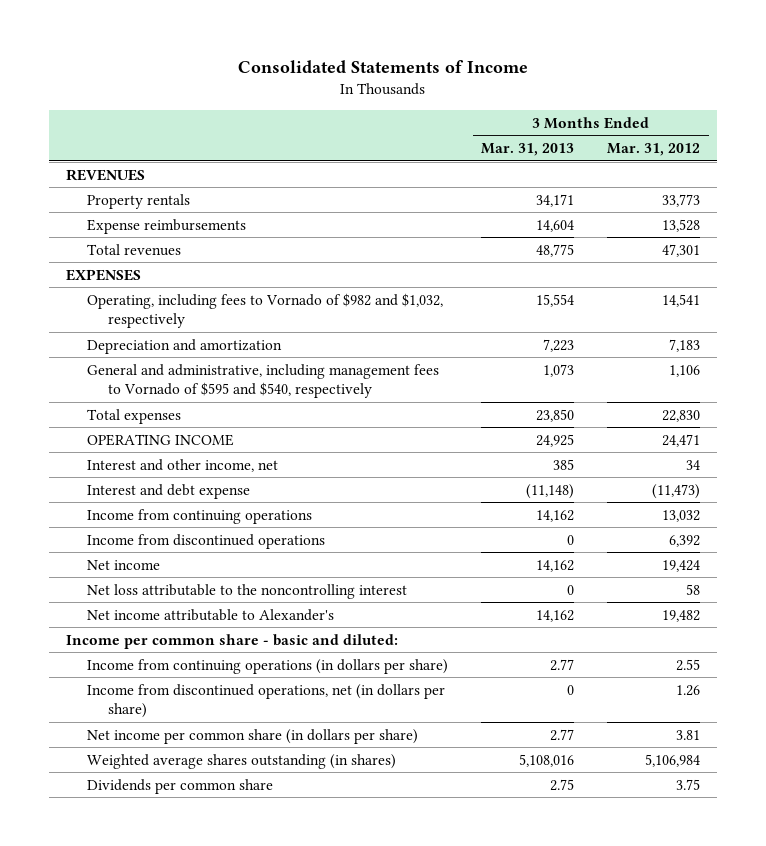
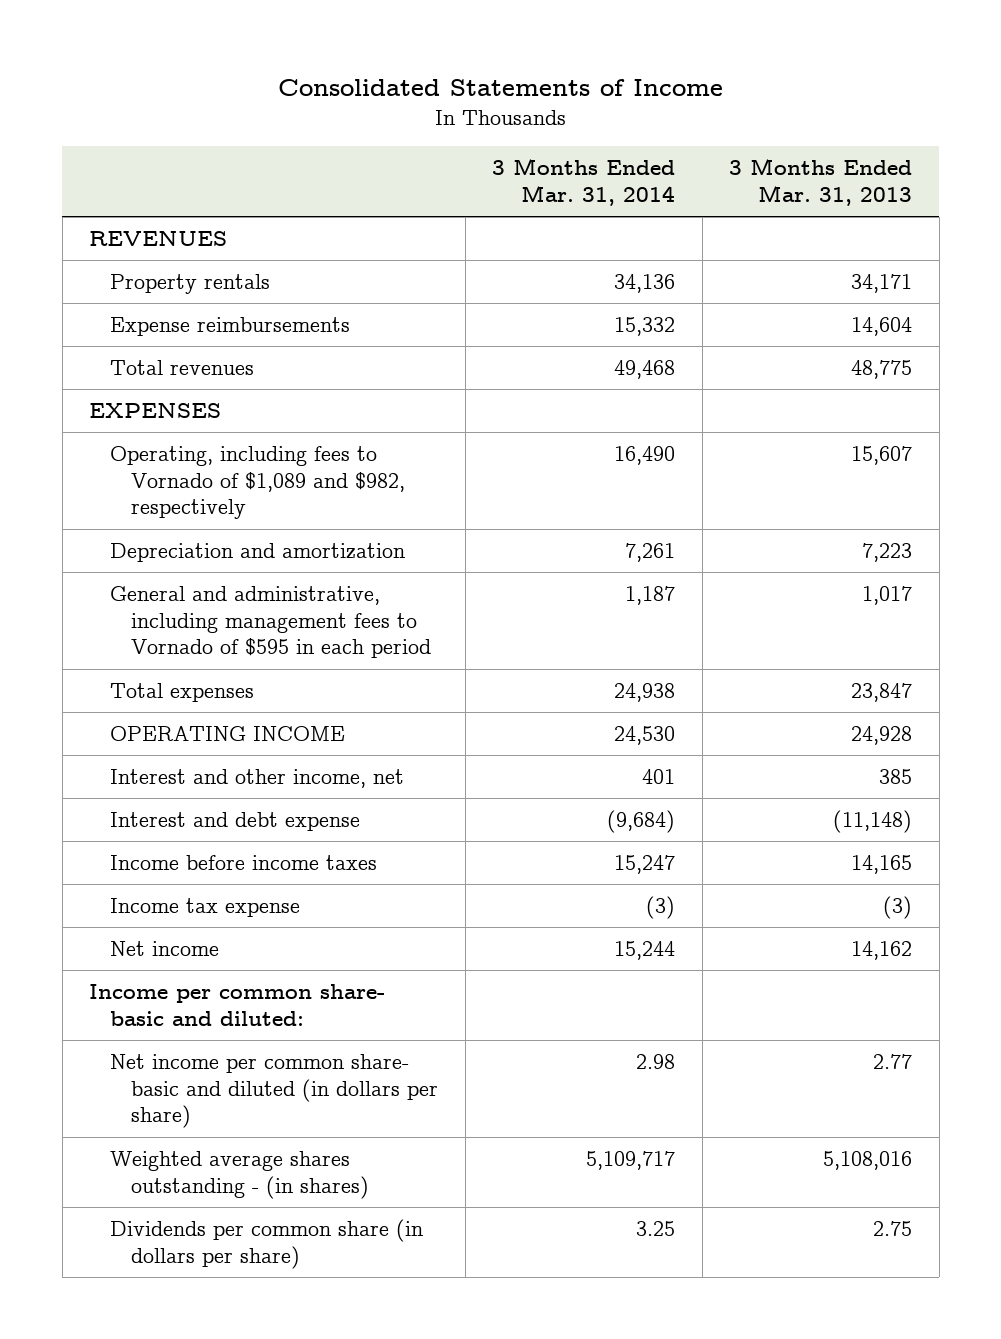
[607,143,701,157] Mar. 31, 2012 -> none
none -> [492,158,676,206] 3 Months Ended Mar. 31, 2014
[86,292,443,329] Operating, including fees to Vornado of $982 and $1,032, respectively -> [110,446,406,520] Operating, including fees to Vornado of $1,089 and $982, respectively
[536,293,575,307] 15,554 -> [851,446,913,466] 15,607
[86,363,439,399] General and administrative, including management fees to Vornado of $595 and $540, respectively -> [110,586,432,659] General and administrative, including management fees to Vornado of $595 in each period
[543,363,575,377] 1,073 -> [862,586,913,606] 1,017
[536,408,575,422] 23,850 -> [851,683,913,703] 23,847
[536,433,575,447] 24,925 -> [851,726,913,746] 24,928
[86,508,312,524] Income from continuing operations -> none
[86,533,325,549] Income from discontinued operations -> none
none -> [110,855,378,871] Income before income taxes
none -> [110,898,301,918] Income tax expense
[86,583,407,599] Net loss attributable to the noncontrolling interest -> none
[86,608,334,621] Net income attributable to Alexander's -> none
[86,658,448,674] Income from continuing operations (in dollars per share) -> none
[86,683,445,719] Income from discontinued operations, net (in dollars per share) -> none
[65,633,398,649] Income per common share - basic and diluted: -> [89,984,386,1026] Income per common share- basic and diluted:
[86,728,418,744] Net income per common share (in dollars per share) -> [110,1054,439,1129] Net income per common share- basic and diluted (in dollars per share)
[86,753,396,769] Weighted average shares outstanding (in shares) -> [110,1151,370,1199] Weighted average shares outstanding - (in shares)
[86,778,273,794] Dividends per common share -> [110,1219,424,1269] Dividends per common share (in dollars per share)

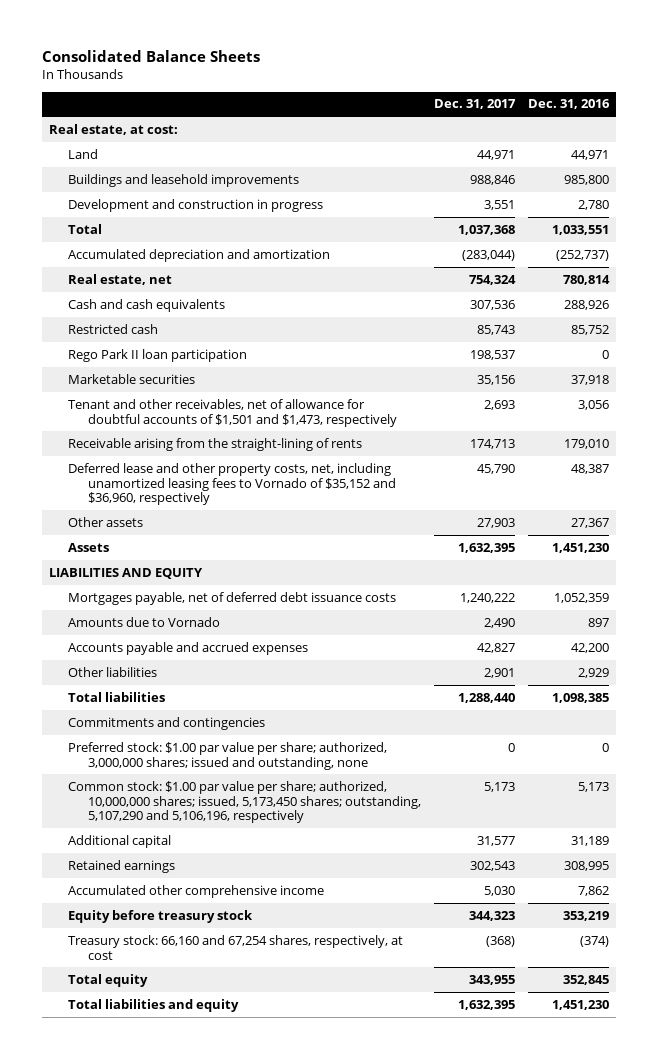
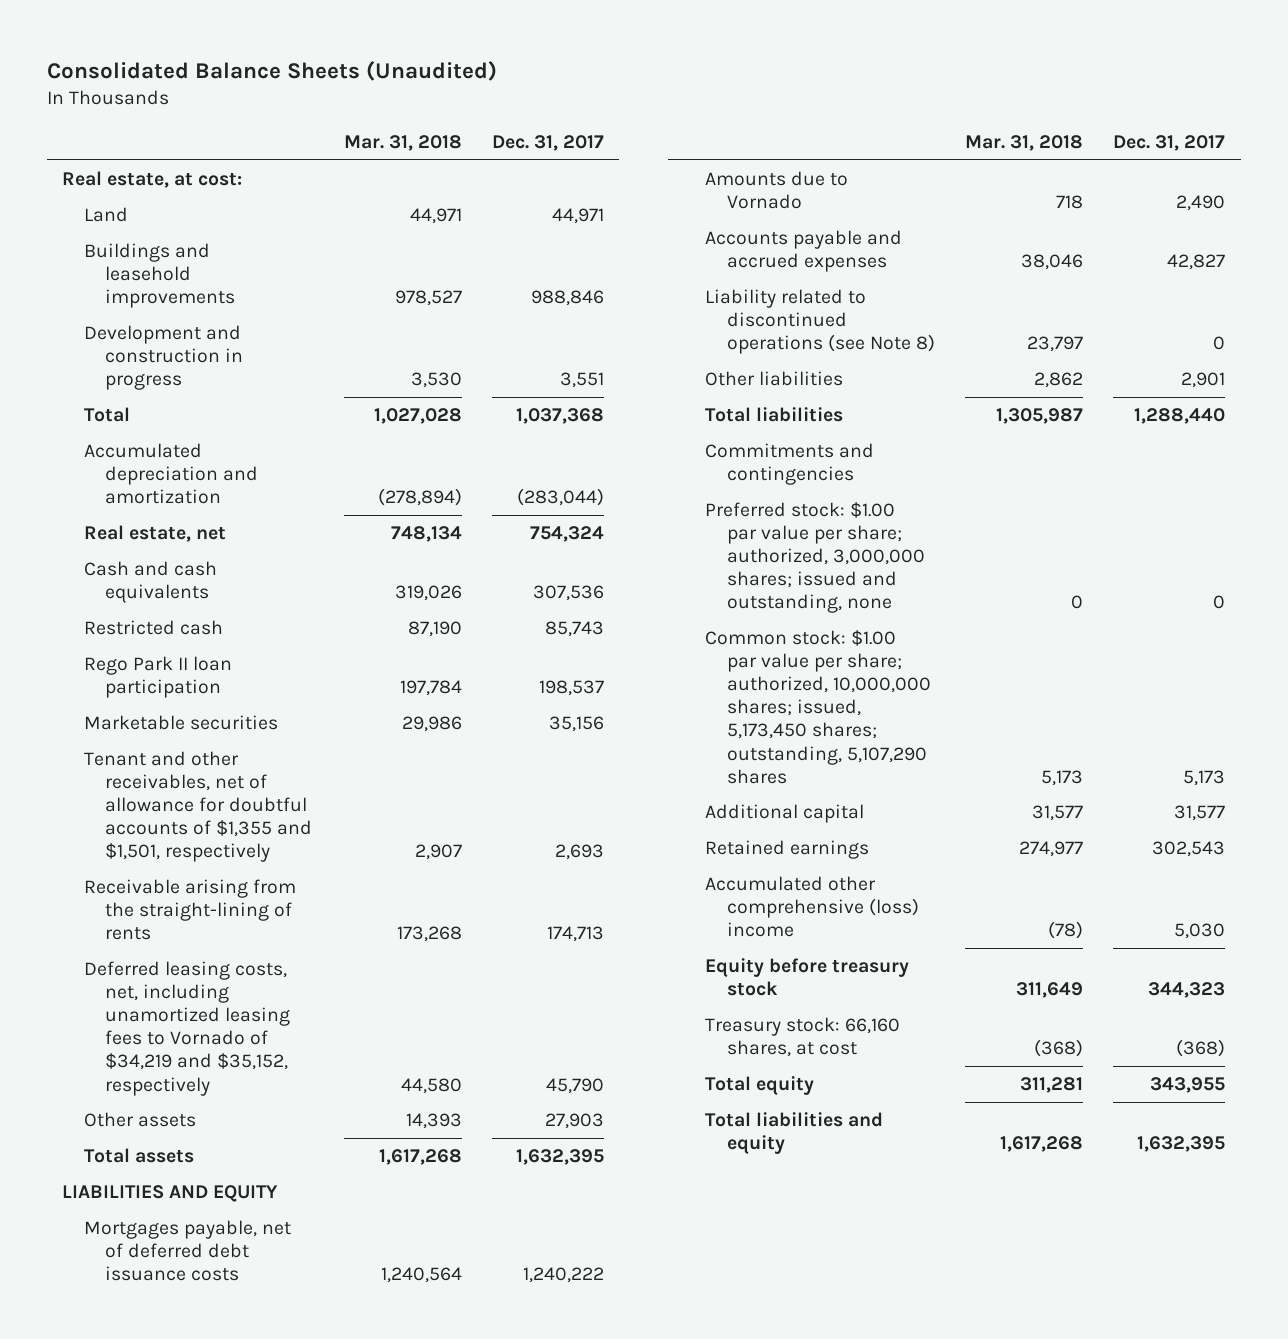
[42,49,261,62] Consolidated Balance Sheets -> [47,60,498,81] Consolidated Balance Sheets (Unaudited)
[528,99,611,110] Dec. 31, 2016 -> none
none -> [343,134,462,151] Mar. 31, 2018
[68,398,397,427] Tenant and other receivables, net of allowance for doubtful accounts of $1,501 and $1,473, respectively -> [83,751,313,863] Tenant and other receivables, net of allowance for doubtful accounts of $1,355 and $1,501, respectively
[68,462,396,506] Deferred lease and other property costs, net, including unamortized leasing fees to Vornado of $35,152 and $36,960, respectively -> [83,961,291,1096] Deferred leasing costs, net, including unamortized leasing fees to Vornado of $34,219 and $35,152, respectively
[68,542,110,552] Assets -> [83,1148,194,1164] Total assets
none -> [705,289,935,355] Liability related to discontinued operations (see Note 8)
[68,780,421,824] Common stock: $1.00 par value per share; authorized, 10,000,000 shares; issued, 5,173,450 shares; outstanding, 5,107,290 and 5,106,196, respectively -> [705,630,931,784] Common stock: $1.00 par value per share; authorized, 10,000,000 shares; issued, 5,173,450 shares; outstanding, 5,107,290 shares
[68,884,325,898] Accumulated other comprehensive income -> [705,876,919,938] Accumulated other comprehensive (loss) income
[68,934,404,960] Treasury stock: 66,160 and 67,254 shares, respectively, at cost -> [705,1017,901,1058] Treasury stock: 66,160 shares, at cost

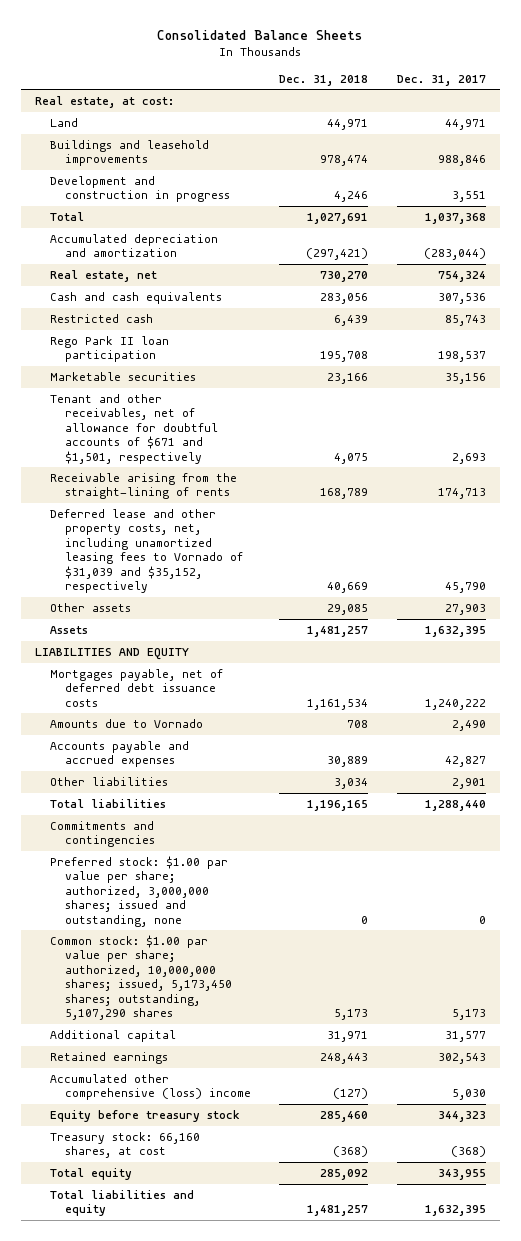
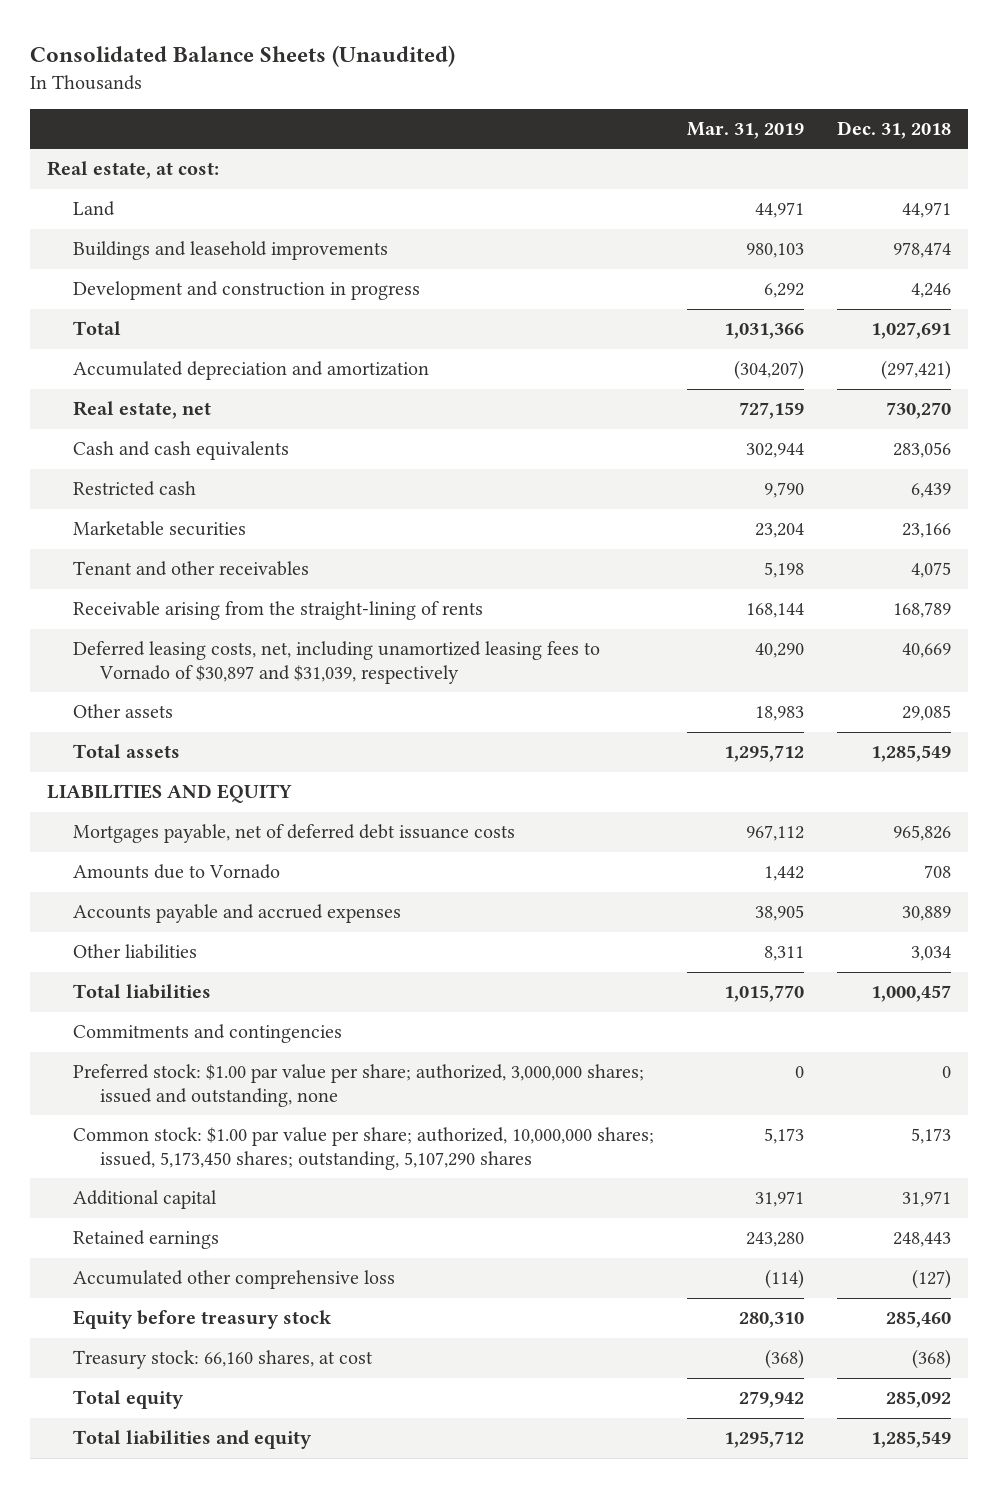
[157,29,363,40] Consolidated Balance Sheets -> [30,44,456,67] Consolidated Balance Sheets (Unaudited)
[396,74,486,86] Dec. 31, 2017 -> none
none -> [687,122,805,140] Mar. 31, 2019
[49,335,169,363] Rego Park II loan participation -> none
[49,393,218,464] Tenant and other receivables, net of allowance for doubtful accounts of $671 and $1,501, respectively -> [73,561,310,577] Tenant and other receivables
[49,508,243,594] Deferred lease and other property costs, net, including unamortized leasing fees to Vornado of $31,039 and $35,152, respectively -> [73,641,601,684] Deferred leasing costs, net, including unamortized leasing fees to Vornado of $30,897 and $31,039, respectively
[49,625,88,634] Assets -> [73,744,181,759] Total assets
[307,625,369,637] 1,481,257 -> [871,745,952,763] 1,285,549
[307,698,369,710] 1,161,534 -> [893,825,952,842] 965,826
[307,799,369,811] 1,196,165 -> [871,985,952,1003] 1,000,457
[49,1073,251,1101] Accumulated other comprehensive (loss) income -> [73,1270,396,1290] Accumulated other comprehensive loss
[307,1205,369,1217] 1,481,257 -> [871,1431,952,1449] 1,285,549

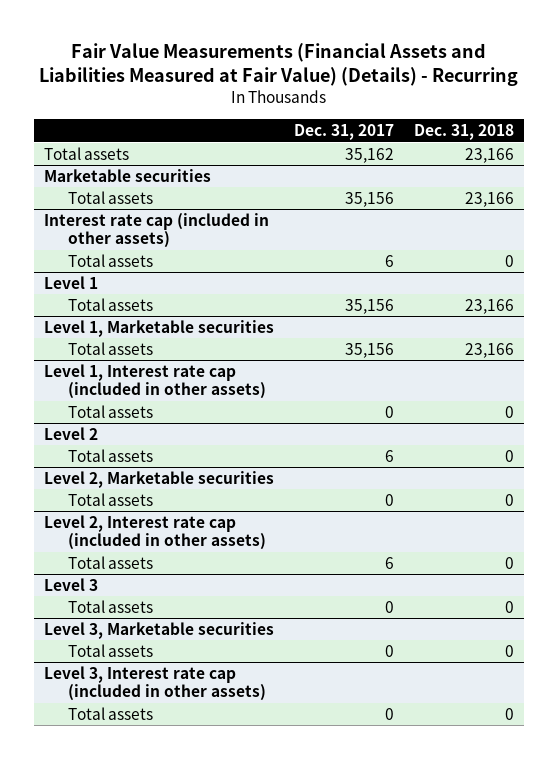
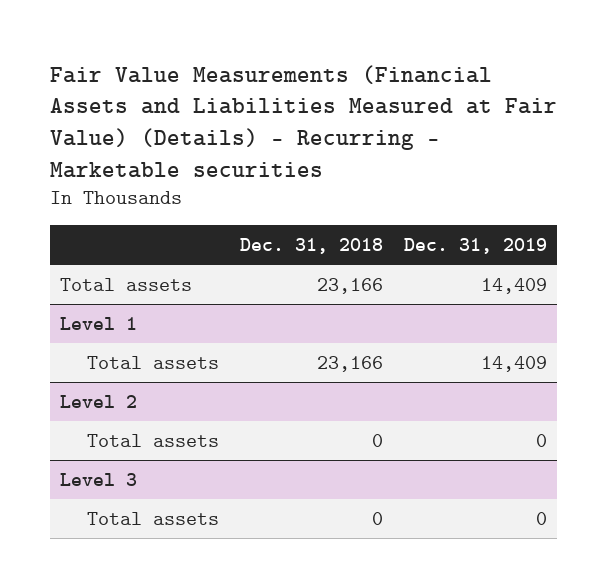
[38,42,518,87] Fair Value Measurements (Financial Assets and Liabilities Measured at Fair Value) (Details) - Recurring -> [49,64,557,178] Fair Value Measurements (Financial Assets and Liabilities Measured at Fair Value) (Details) - Recurring - Marketable securities
[293,124,394,141] Dec. 31, 2017 -> none
none -> [403,237,547,254] Dec. 31, 2019
[43,168,211,182] Marketable securities -> none
[67,190,153,204] Total assets -> none
[43,212,269,249] Interest rate cap (included in other assets) -> none
[67,253,153,267] Total assets -> none
[43,319,274,337] Level 1, Marketable securities -> none
[67,341,153,355] Total assets -> none
[43,363,266,400] Level 1, Interest rate cap (included in other assets) -> none
[67,404,153,418] Total assets -> none
[43,470,274,488] Level 2, Marketable securities -> none
[67,492,153,506] Total assets -> none
[43,514,266,551] Level 2, Interest rate cap (included in other assets) -> none
[67,555,153,569] Total assets -> none
[43,621,274,639] Level 3, Marketable securities -> none
[67,643,153,657] Total assets -> none
[43,665,266,702] Level 3, Interest rate cap (included in other assets) -> none
[67,706,153,720] Total assets -> none

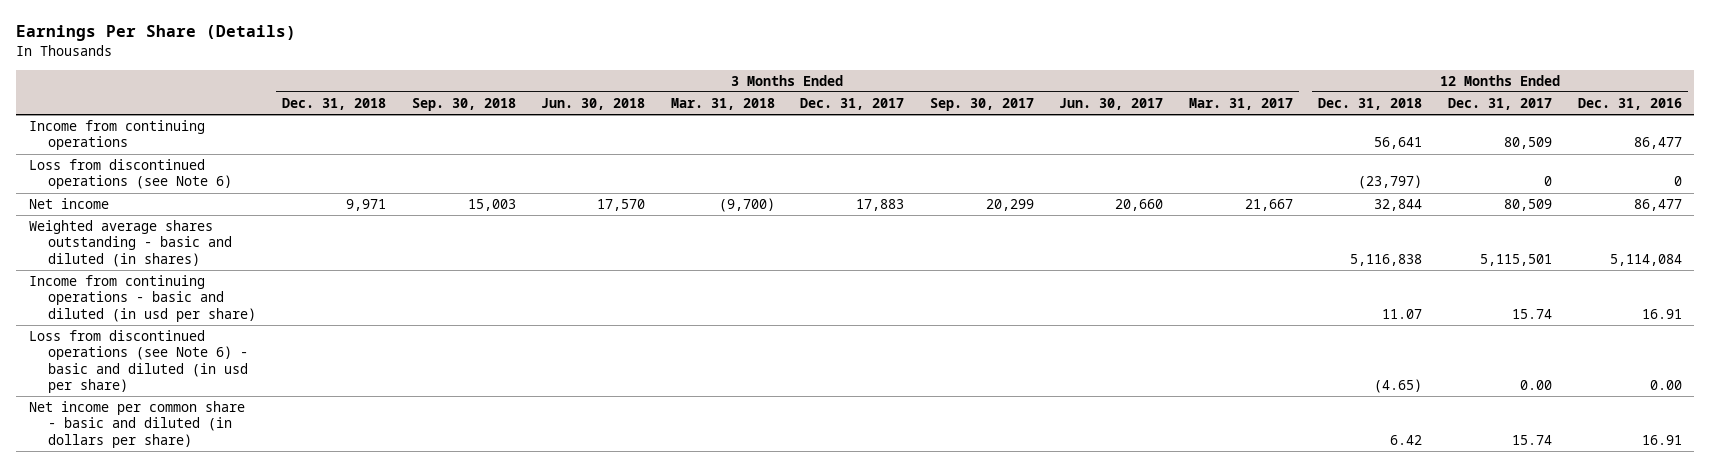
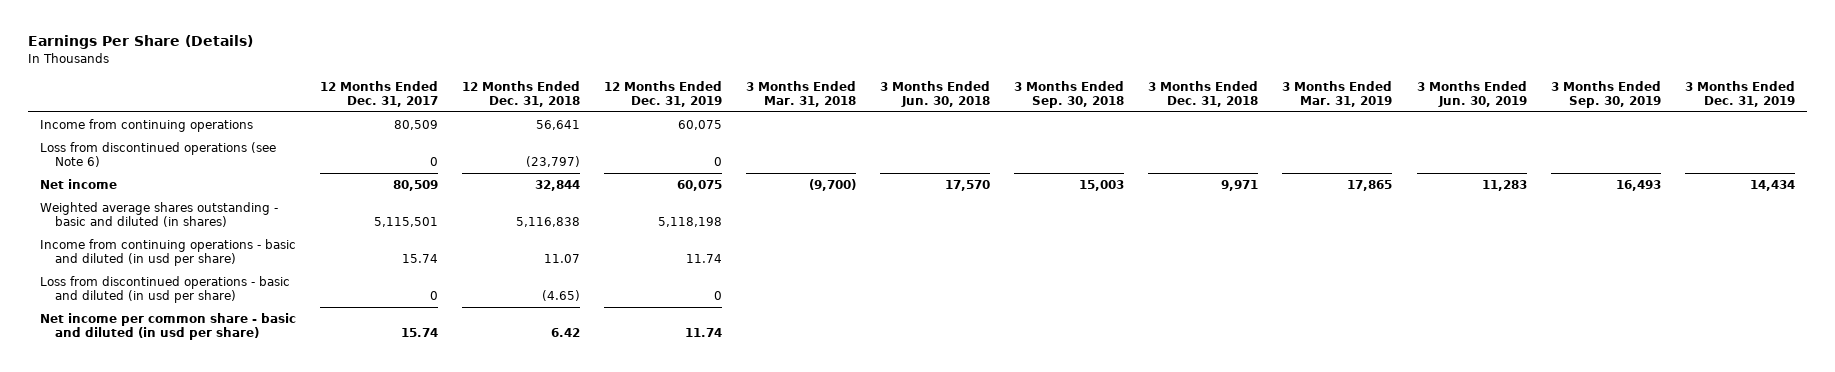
[800,98,905,111] Dec. 31, 2017 -> none
[929,98,1034,112] Sep. 30, 2017 -> none
[1059,98,1164,111] Jun. 30, 2017 -> none
[1188,98,1293,111] Mar. 31, 2017 -> none
[1577,98,1682,111] Dec. 31, 2016 -> none
none -> [604,80,723,107] 12 Months Ended Dec. 31, 2019
none -> [1282,80,1393,107] 3 Months Ended Mar. 31, 2019
none -> [1416,80,1527,107] 3 Months Ended Jun. 30, 2019
none -> [1550,80,1661,108] 3 Months Ended Sep. 30, 2019
none -> [1684,80,1795,107] 3 Months Ended Dec. 31, 2019
[28,330,249,394] Loss from discontinued operations (see Note 6) - basic and diluted (in usd per share) -> [39,275,290,303] Loss from discontinued operations - basic and diluted (in usd per share)
[1520,380,1553,391] 0.00 -> [429,290,438,300] 0
[28,401,245,448] Net income per common share - basic and diluted (in dollars per share) -> [39,312,296,340] Net income per common share - basic and diluted (in usd per share)

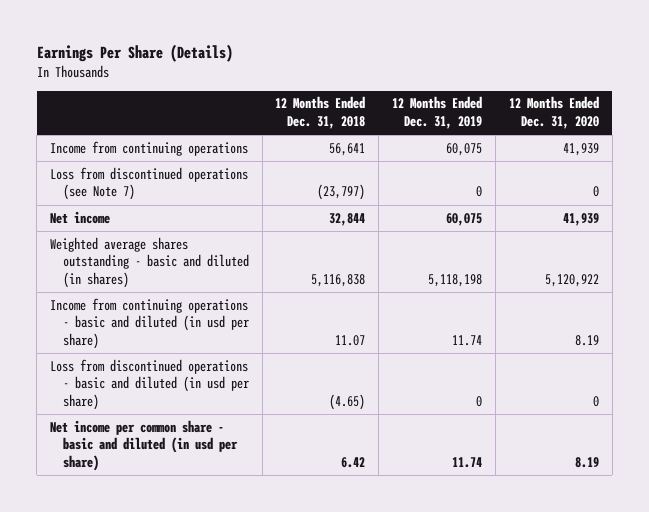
[319,80,438,107] 12 Months Ended Dec. 31, 2017 -> none
[746,80,857,107] 3 Months Ended Mar. 31, 2018 -> none
[880,80,991,107] 3 Months Ended Jun. 30, 2018 -> none
[1014,80,1125,108] 3 Months Ended Sep. 30, 2018 -> none
[1148,80,1259,107] 3 Months Ended Dec. 31, 2018 -> none
[1282,80,1393,107] 3 Months Ended Mar. 31, 2019 -> none
[1416,80,1527,107] 3 Months Ended Jun. 30, 2019 -> none
[1550,80,1661,108] 3 Months Ended Sep. 30, 2019 -> none
[1684,80,1795,107] 3 Months Ended Dec. 31, 2019 -> none
none -> [509,96,600,130] 12 Months Ended Dec. 31, 2020
[39,141,276,167] Loss from discontinued operations (see Note 6) -> [49,166,248,201] Loss from discontinued operations (see Note 7)

